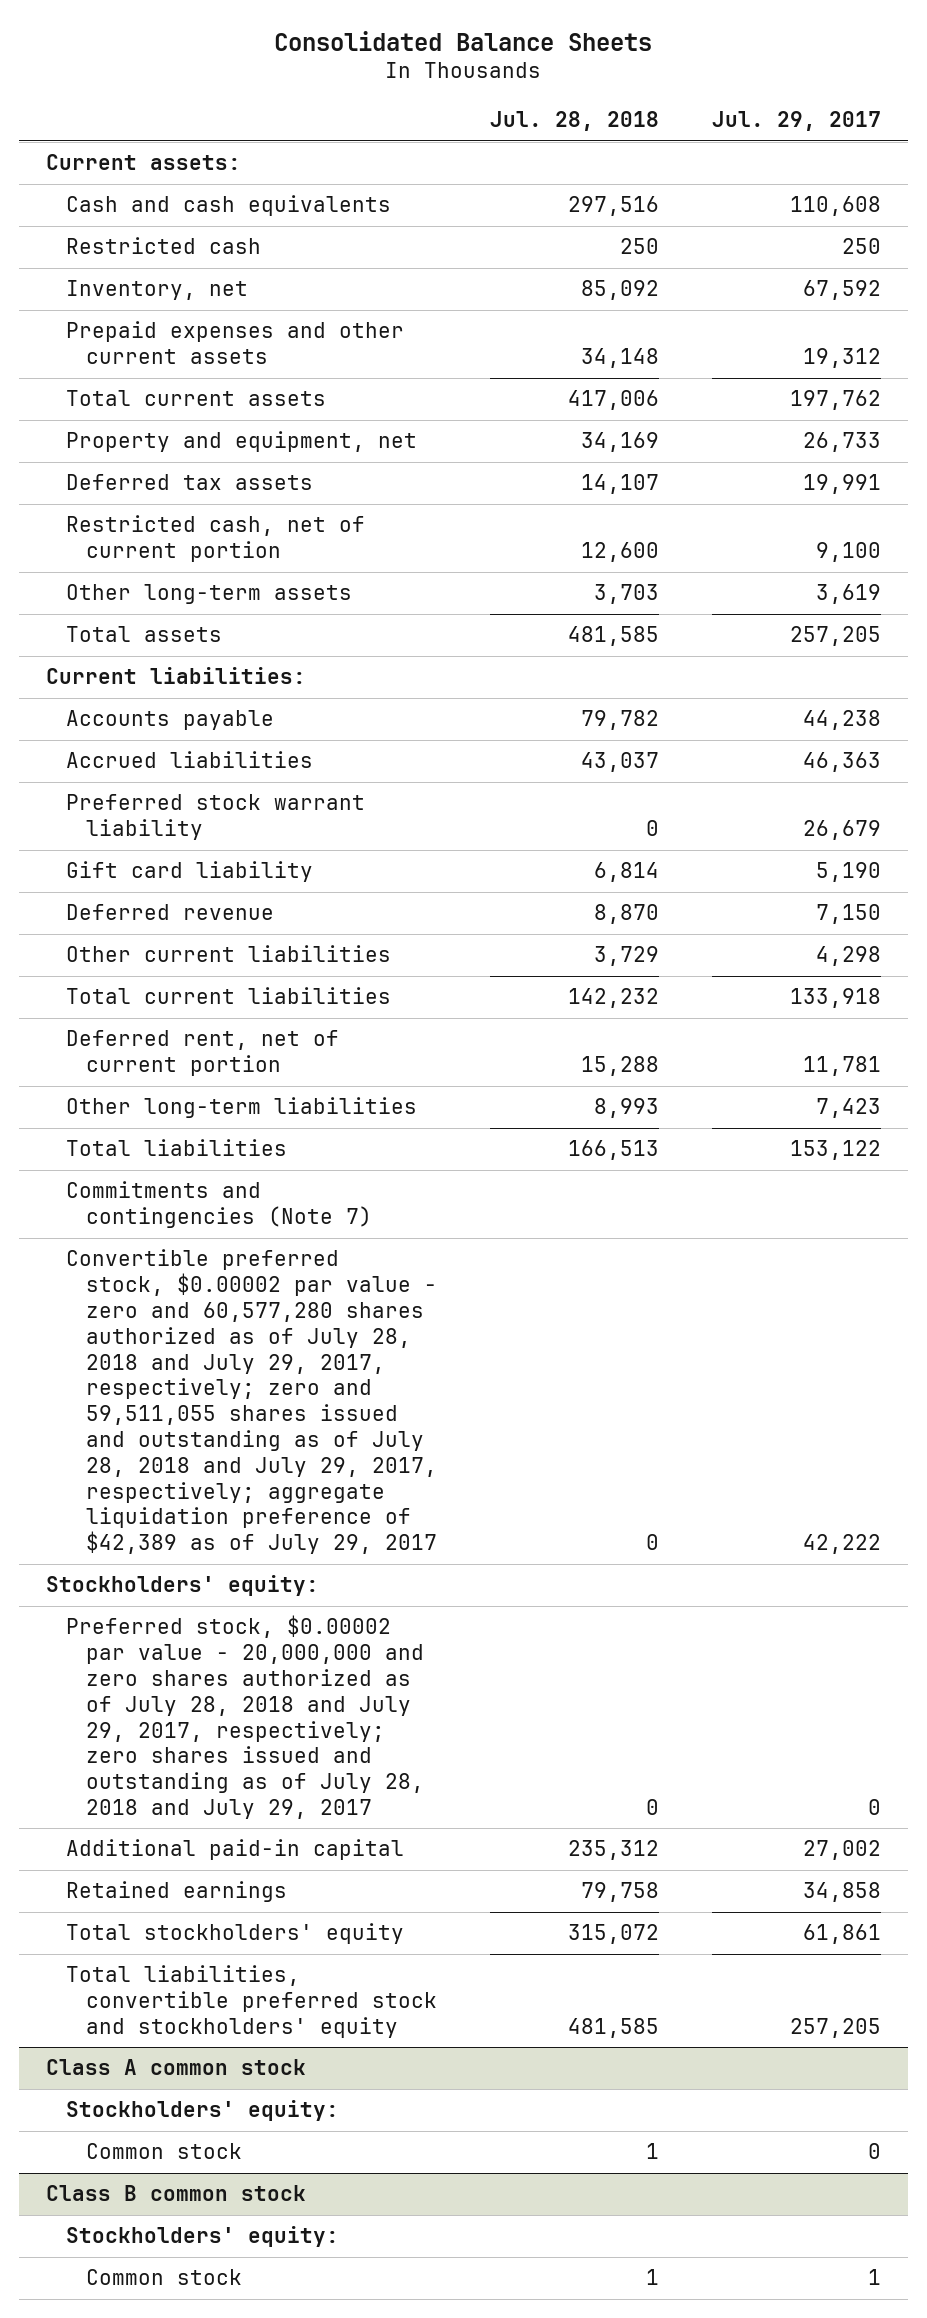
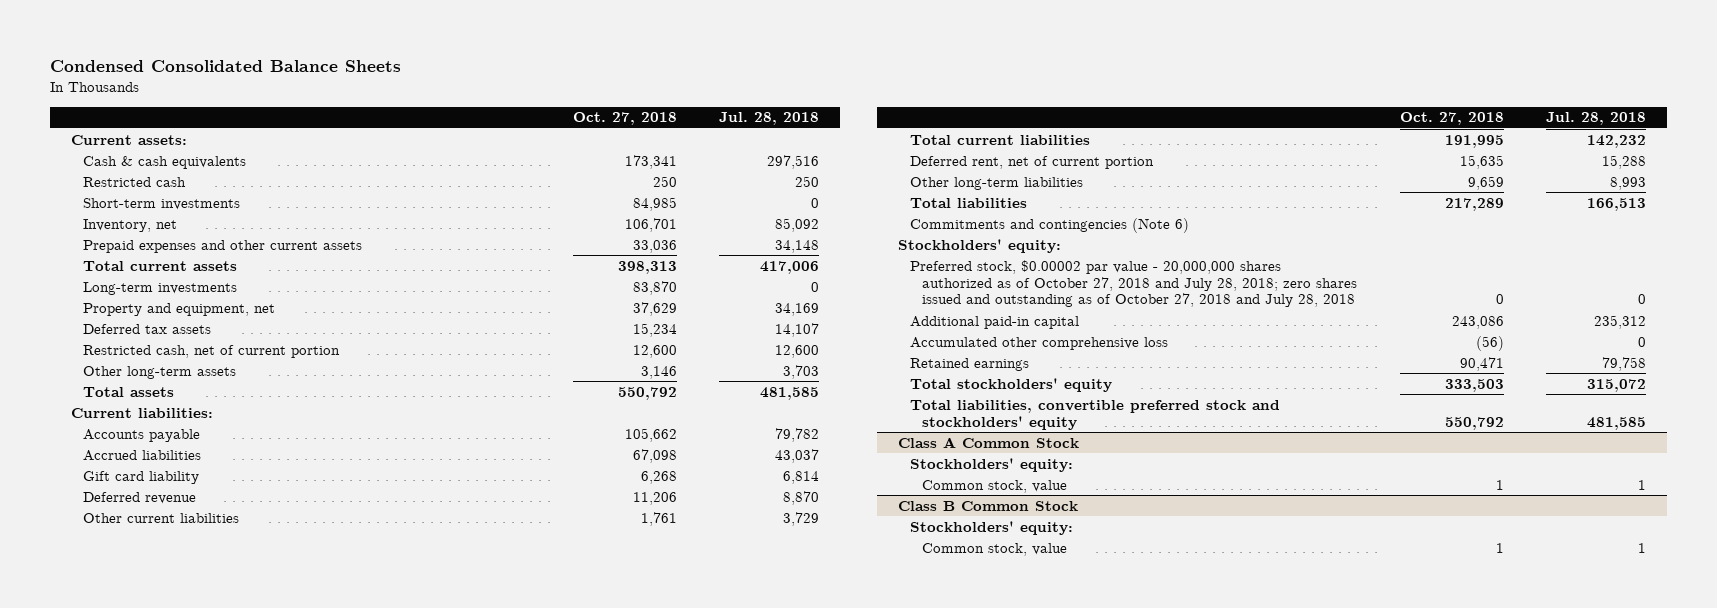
[274,30,653,51] Consolidated Balance Sheets -> [49,60,401,73] Condensed Consolidated Balance Sheets
[712,111,882,132] Jul. 29, 2017 -> none
none -> [572,112,677,126] Oct. 27, 2018
[66,195,392,217] Cash and cash equivalents -> [83,155,247,169] Cash & cash equivalents
none -> [83,197,241,210] Short-term investments
none -> [83,281,238,295] Long-term investments
[66,794,366,841] Preferred stock warrant liability -> none
[66,1249,438,1555] Convertible preferred stock, $0.00002 par value - zero and 60,577,280 shares authorized as of July 28, 2018 and July 29, 2017, respectively; zero and 59,511,055 shares issued and outstanding as of July 28, 2018 and July 29, 2017, respectively; aggregate liquidation preference of $42,389 as of July 29, 2017 -> none
[66,1181,373,1229] Commitments and contingencies (Note 7) -> [910,217,1190,233] Commitments and contingencies (Note 6)
[66,1615,425,1819] Preferred stock, $0.00002 par value - 20,000,000 and zero shares authorized as of July 28, 2018 and July 29, 2017, respectively; zero shares issued and outstanding as of July 28, 2018 and July 29, 2017 -> [910,259,1358,308] Preferred stock, $0.00002 par value - 20,000,000 shares authorized as of October 27, 2018 and July 28, 2018; zero shares issued and outstanding as of October 27, 2018 and July 28, 2018
none -> [910,336,1169,350] Accumulated other comprehensive loss
[45,2059,306,2076] Class A common stock -> [898,436,1080,448] Class A Common Stock
[86,2143,243,2160] Common stock -> [922,479,1068,493] Common stock, value
[45,2185,306,2202] Class B common stock -> [898,500,1079,511] Class B Common Stock
[86,2269,243,2286] Common stock -> [922,542,1068,556] Common stock, value

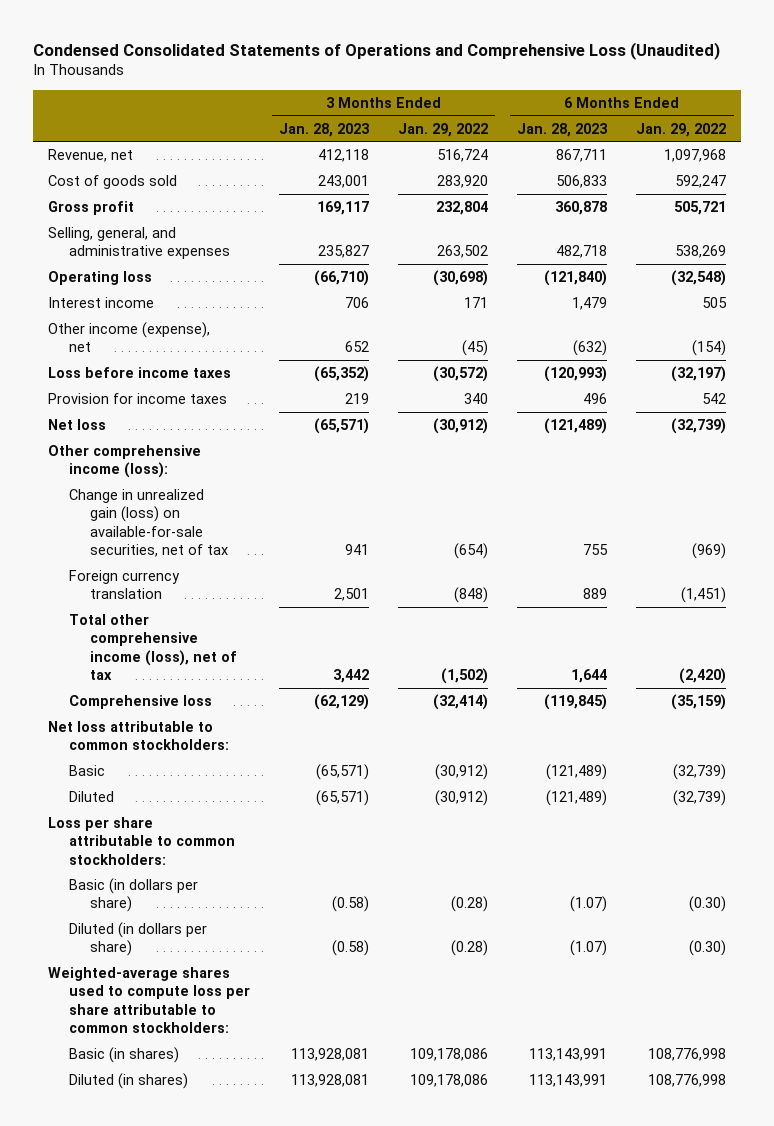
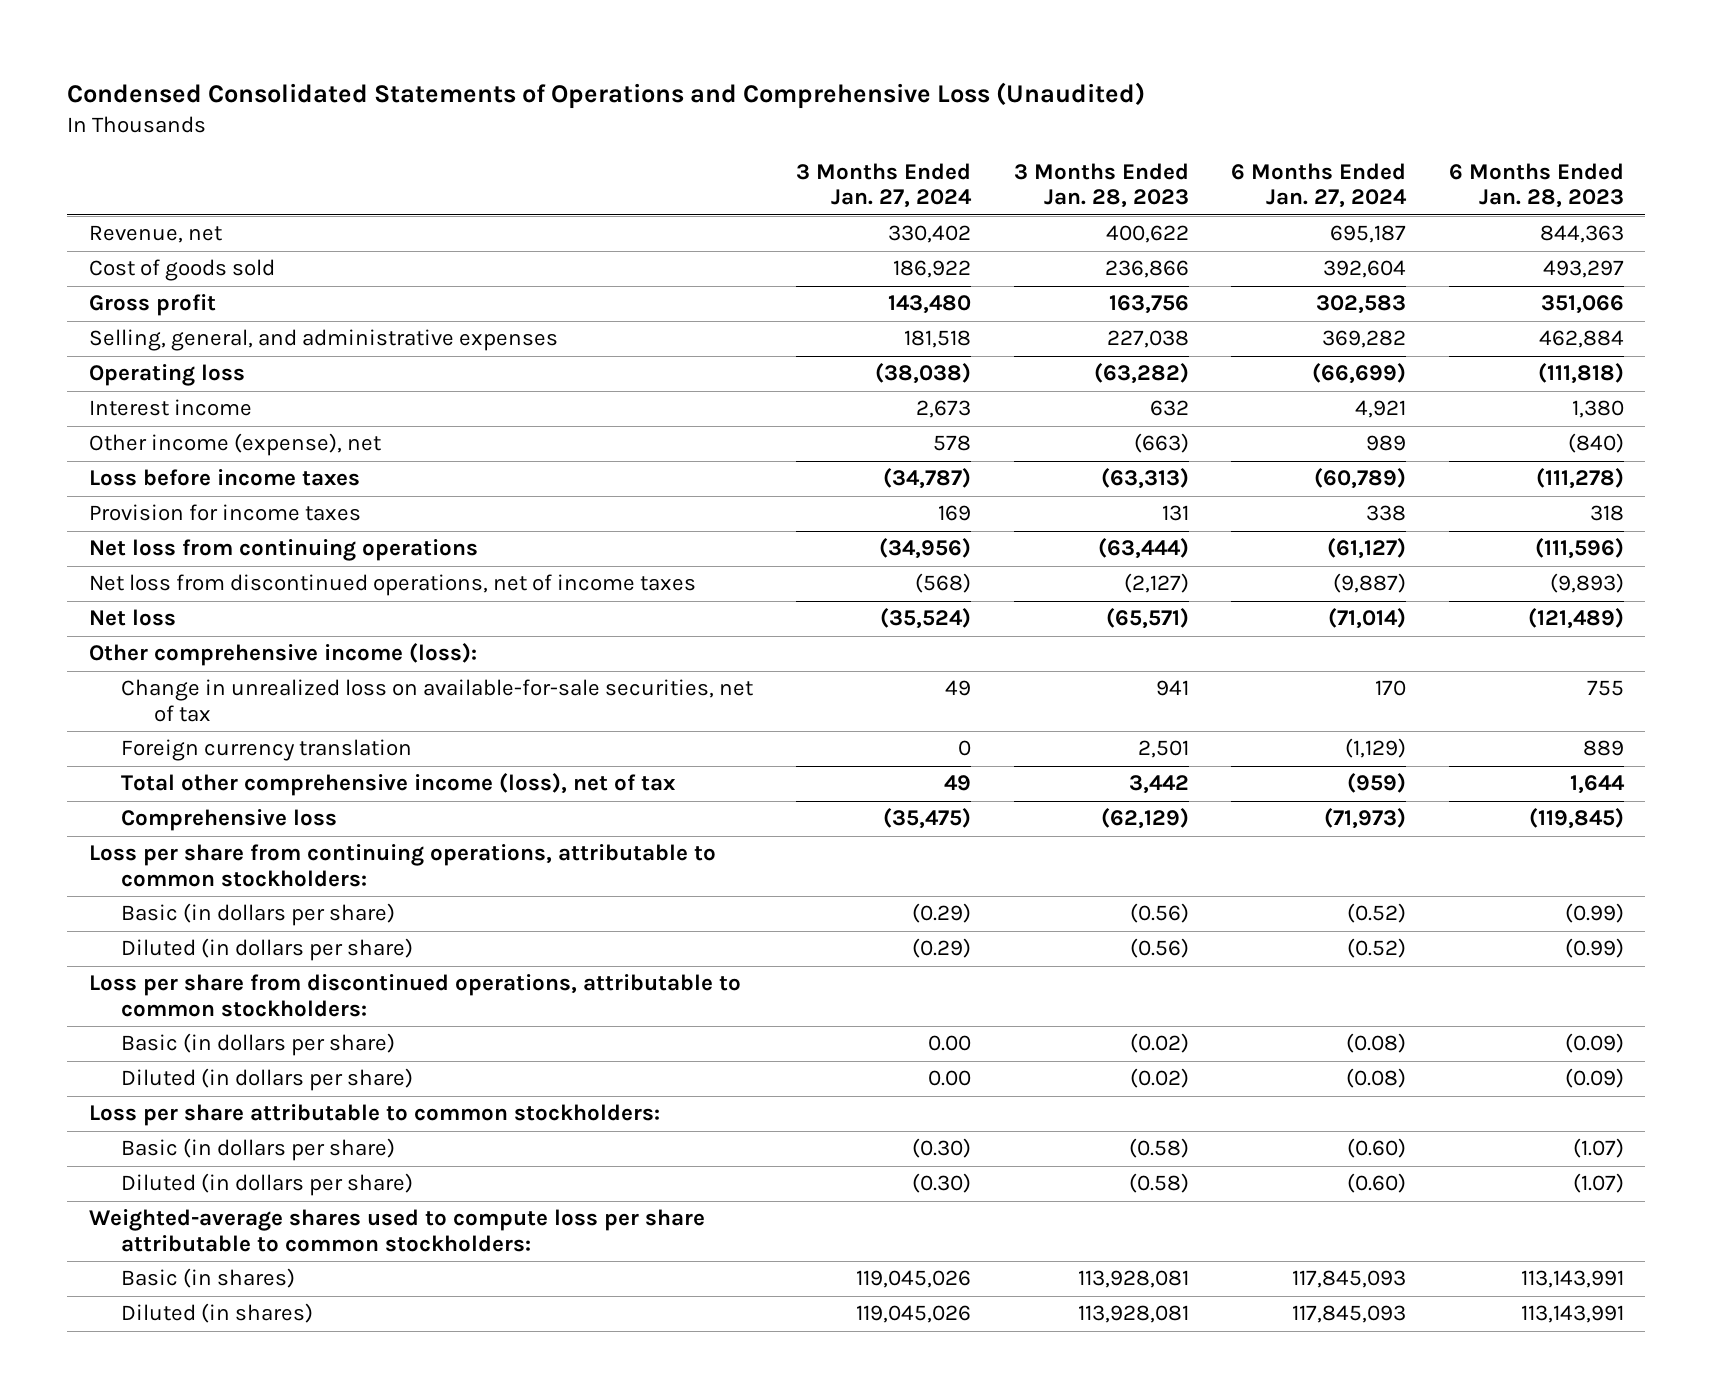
[398,122,489,137] Jan. 29, 2022 -> none
[636,122,727,137] Jan. 29, 2022 -> none
none -> [795,162,972,209] 3 Months Ended Jan. 27, 2024
none -> [1231,162,1408,209] 6 Months Ended Jan. 27, 2024
[317,148,369,162] 412,118 -> [1105,225,1189,244] 400,622
[556,148,608,162] 867,711 -> [1540,225,1625,244] 844,363
[317,174,369,188] 243,001 -> [1104,260,1189,279] 236,866
[556,174,608,188] 506,833 -> [1543,260,1625,279] 493,297
[316,200,369,215] 169,117 -> [1108,295,1189,315] 163,756
[555,200,608,215] 360,878 -> [1541,295,1625,315] 351,066
[317,245,369,259] 235,827 -> [1106,330,1189,349] 227,038
[556,245,608,259] 482,718 -> [1539,330,1625,349] 462,884
[313,269,369,286] (66,710) -> [1093,363,1189,385] (63,282)
[544,269,608,286] (121,840) -> [1538,363,1625,385] (111,818)
[344,296,369,308] 706 -> [1149,400,1189,417] 632
[572,296,608,310] 1,479 -> [1572,400,1625,419] 1,380
[344,341,369,353] 652 -> [1133,433,1189,454] (663)
[573,340,608,357] (632) -> [1568,433,1625,454] (840)
[313,365,369,382] (65,352) -> [1100,468,1189,490] (63,313)
[544,365,608,382] (120,993) -> [1536,468,1625,490] (111,278)
[344,392,369,404] 219 -> [1161,505,1189,522] 131
[583,392,608,404] 496 -> [1590,505,1625,522] 318
none -> [88,539,478,562] Net loss from continuing operations
none -> [88,574,696,597] Net loss from discontinued operations, net of income taxes
[68,488,228,557] Change in unrealized gain (loss) on available-for-sale securities, net of tax -> [121,679,754,723] Change in unrealized loss on available-for-sale securities, net of tax
[47,720,229,751] Net loss attributable to common stockholders: -> none
[68,764,105,776] Basic -> none
[68,790,114,802] Diluted -> none
none -> [88,844,716,888] Loss per share from continuing operations, attributable to common stockholders:
none -> [121,903,396,927] Basic (in dollars per share)
none -> [121,938,414,962] Diluted (in dollars per share)
none -> [88,974,741,1018] Loss per share from discontinued operations, attributable to common stockholders:
none -> [121,1033,396,1057] Basic (in dollars per share)
none -> [121,1068,414,1092] Diluted (in dollars per share)

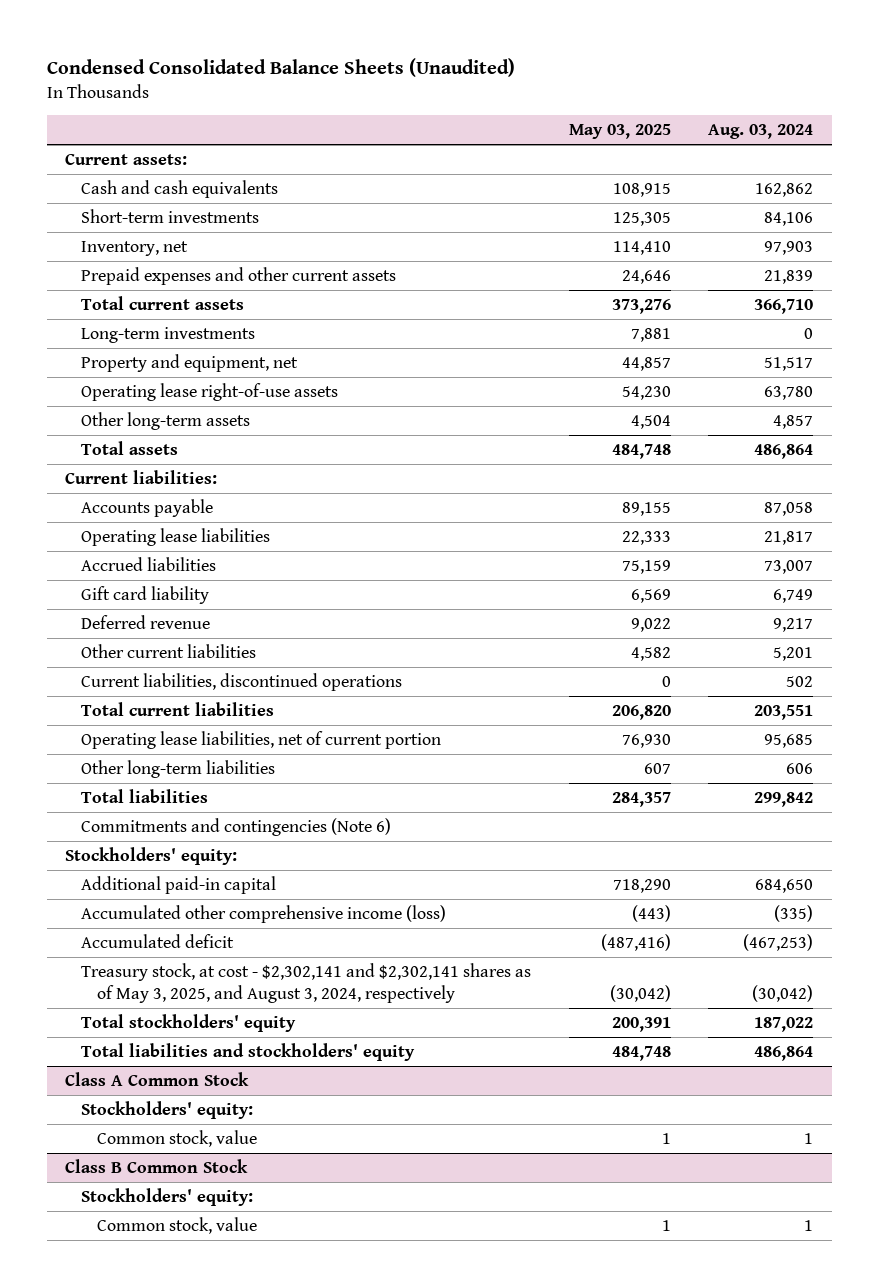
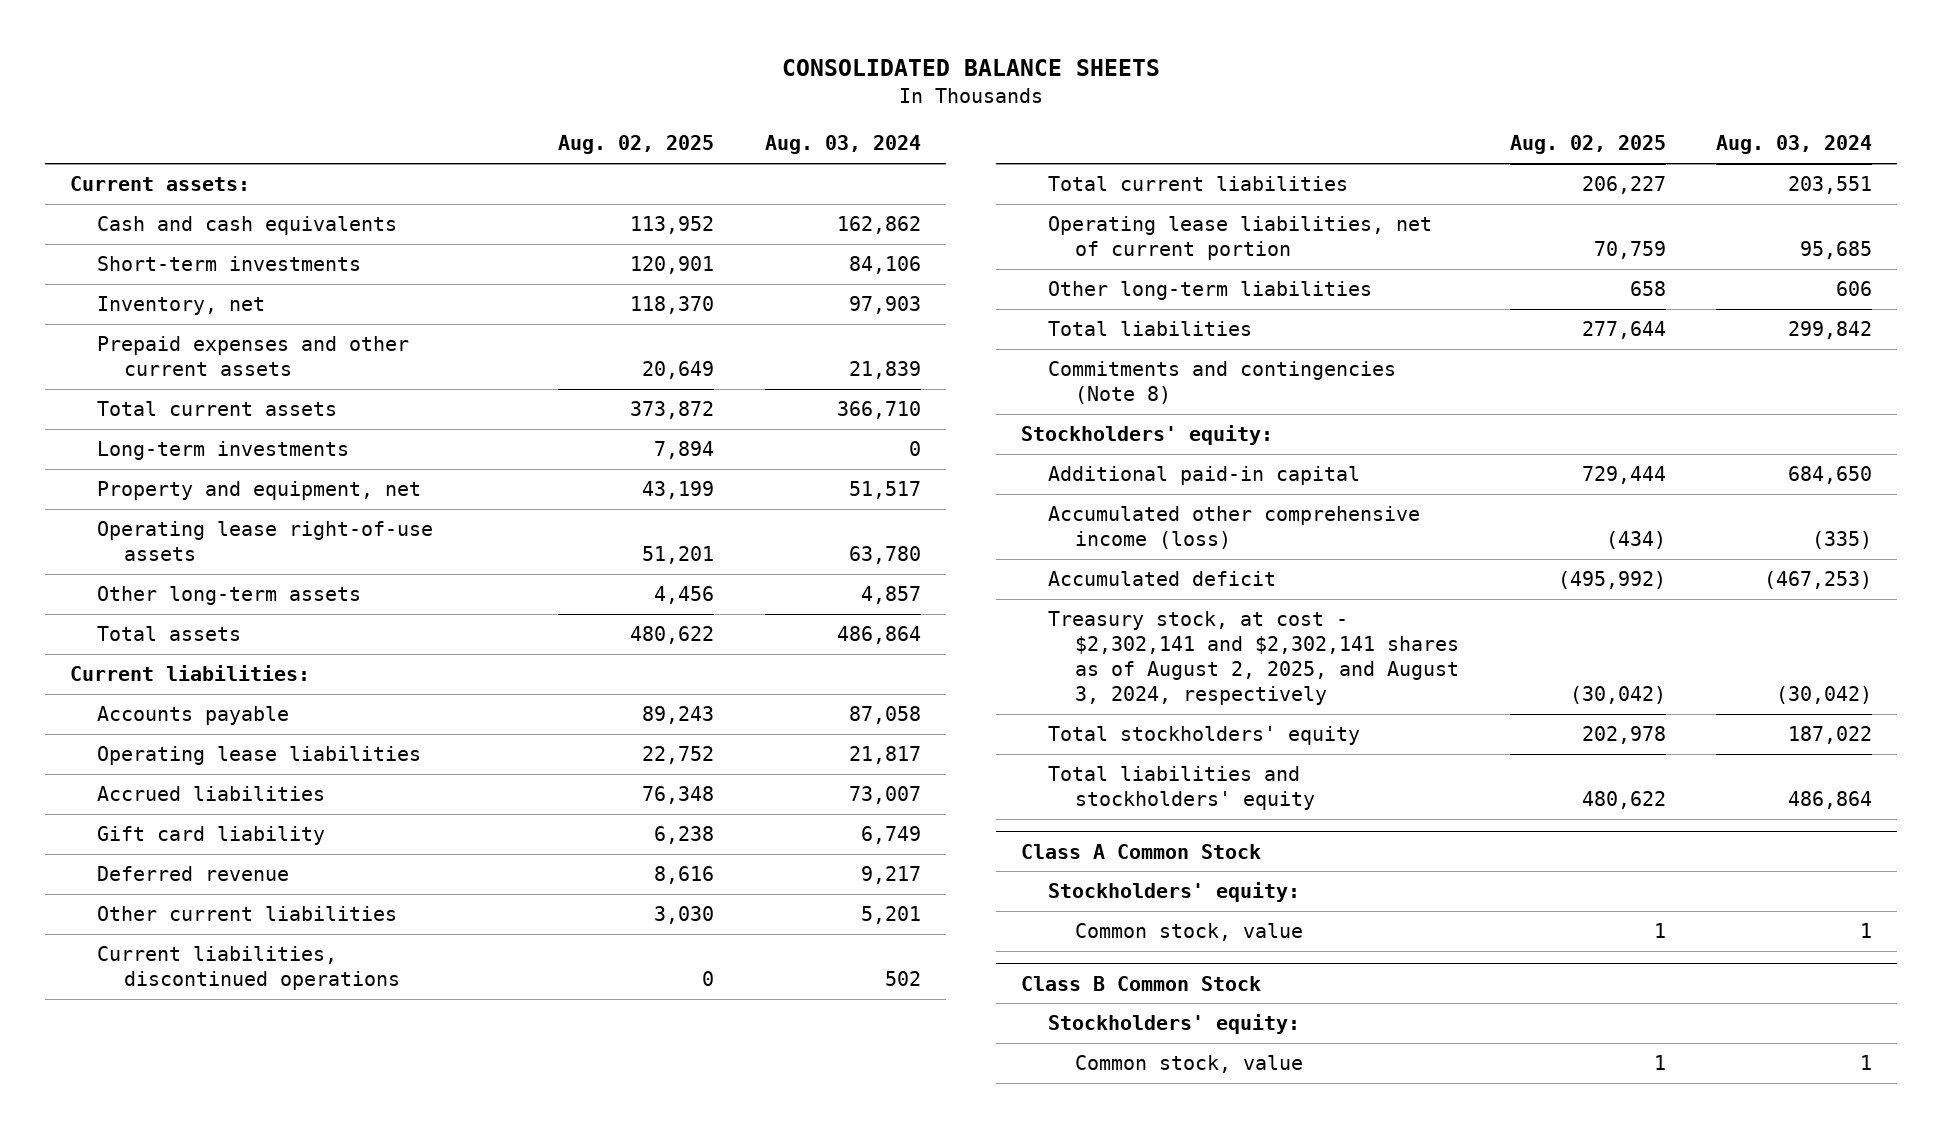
[46,58,515,78] Condensed Consolidated Balance Sheets (Unaudited) -> [781,58,1160,76] CONSOLIDATED BALANCE SHEETS
[568,124,671,140] May 03, 2025 -> none
none -> [558,135,715,155] Aug. 02, 2025
[81,817,392,836] Commitments and contingencies (Note 6) -> [1048,361,1397,405] Commitments and contingencies (Note 8)
[81,962,532,1003] Treasury stock, at cost - $2,302,141 and $2,302,141 shares as of May 3, 2025, and August 3, 2024, respectively -> [1048,611,1460,706] Treasury stock, at cost - $2,302,141 and $2,302,141 shares as of August 2, 2025, and August 3, 2024, respectively

